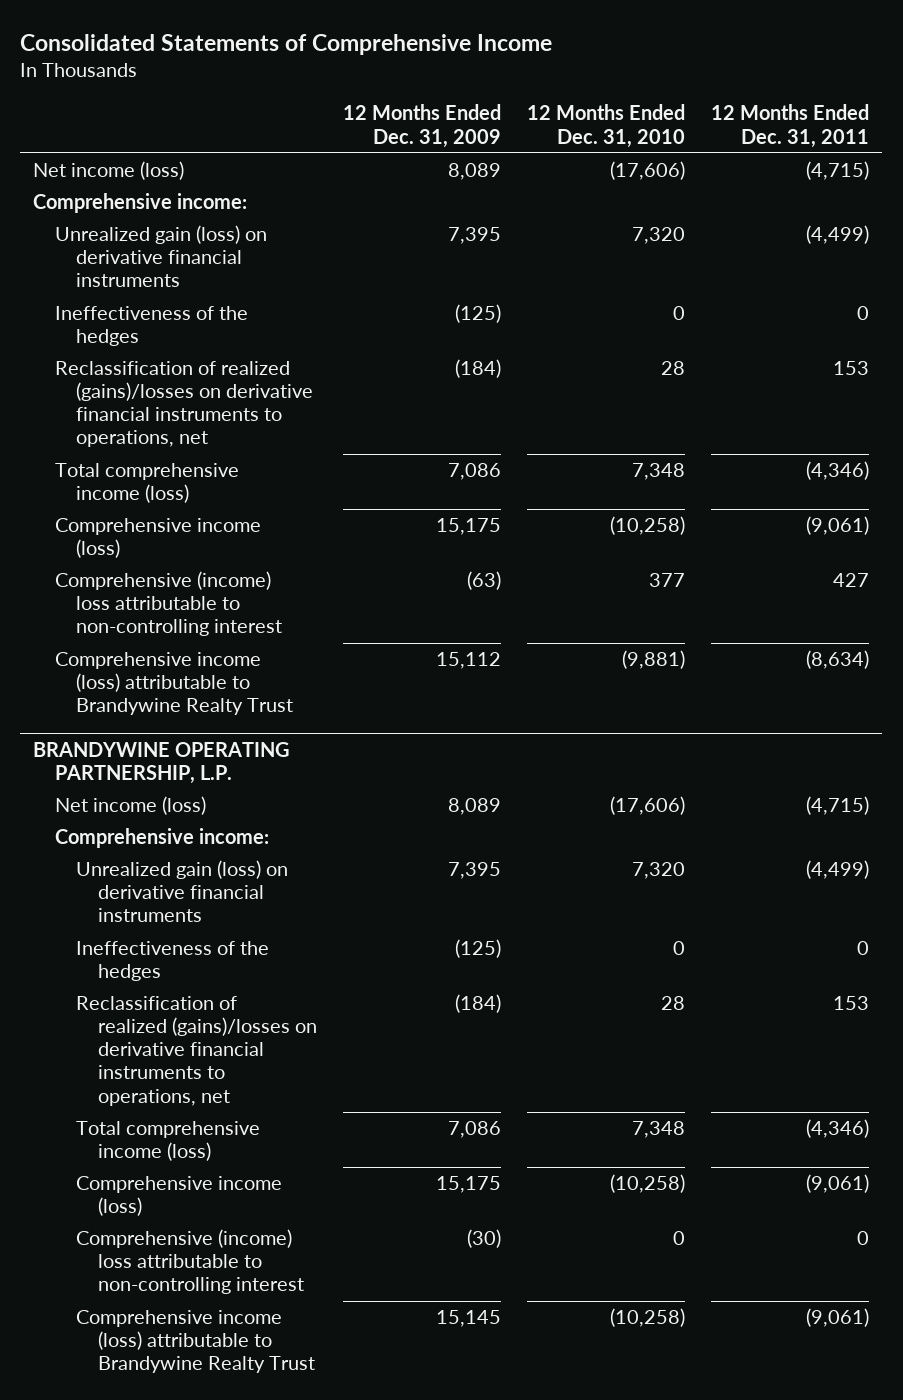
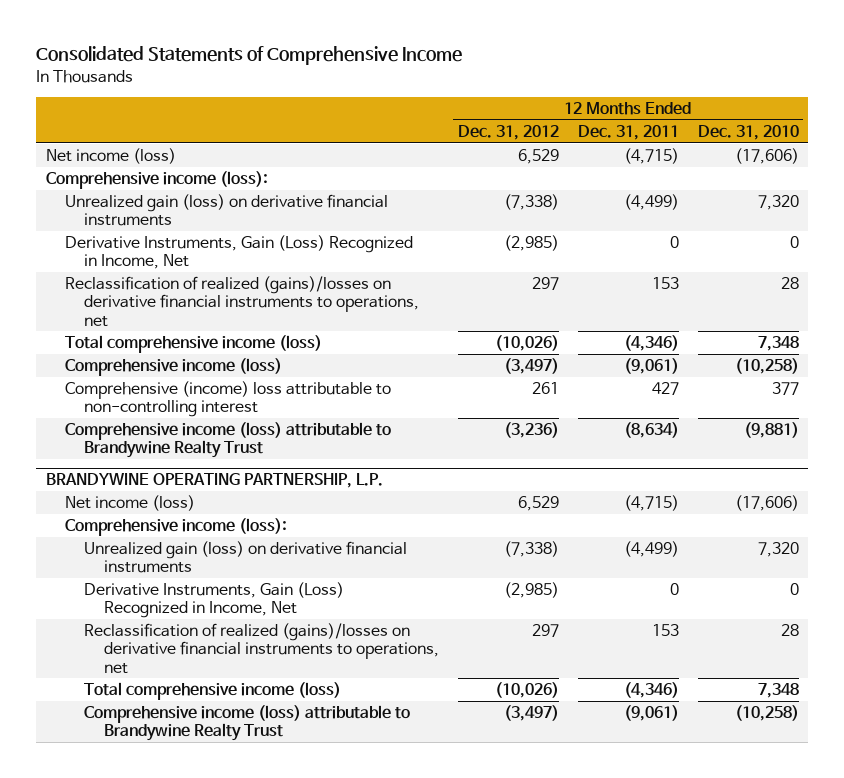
[342,104,501,148] 12 Months Ended Dec. 31, 2009 -> none
none -> [457,124,559,140] Dec. 31, 2012
[33,193,248,214] Comprehensive income: -> [45,171,268,190] Comprehensive income (loss):
[54,306,248,347] Ineffectiveness of the hedges -> none
none -> [64,235,413,270] Derivative Instruments, Gain (Loss) Recognized in Income, Net
[54,828,269,849] Comprehensive income: -> [64,518,287,537] Comprehensive income (loss):
[76,941,270,982] Ineffectiveness of the hedges -> none
none -> [84,582,345,619] Derivative Instruments, Gain (Loss) Recognized in Income, Net
[76,1176,283,1217] Comprehensive income (loss) -> none
[76,1229,304,1295] Comprehensive (income) loss attributable to non-controlling interest -> none

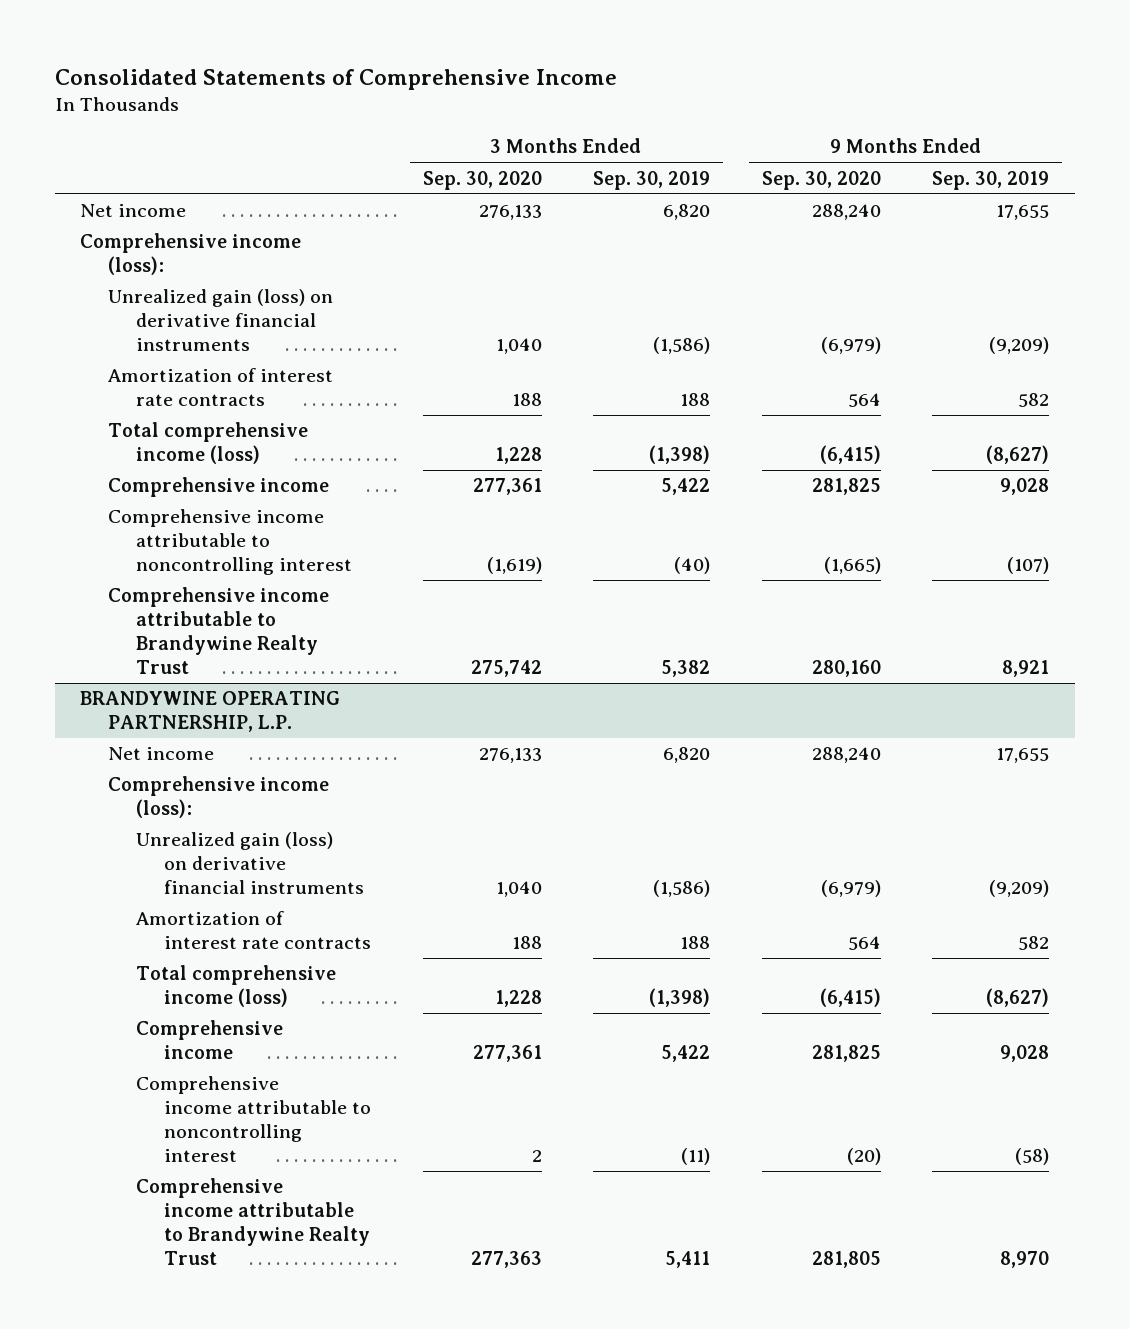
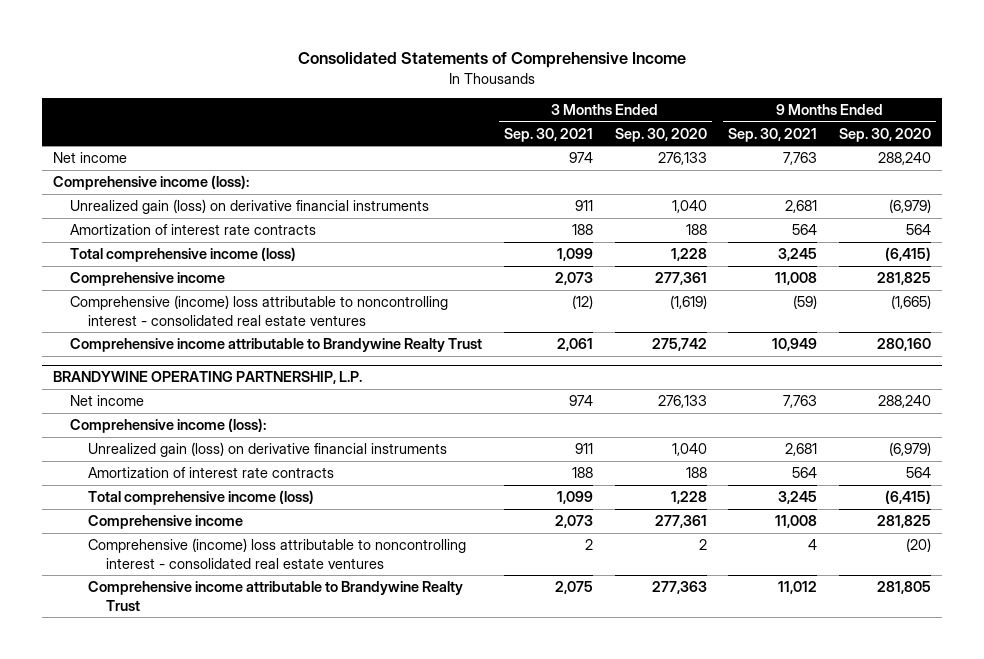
[593,170,711,190] Sep. 30, 2019 -> none
[932,170,1050,190] Sep. 30, 2019 -> none
none -> [504,127,594,142] Sep. 30, 2021
none -> [728,127,818,142] Sep. 30, 2021
[108,509,353,576] Comprehensive income attributable to noncontrolling interest -> [70,295,449,326] Comprehensive (income) loss attributable to noncontrolling interest - consolidated real estate ventures
[136,1076,372,1162] Comprehensive income attributable to noncontrolling interest -> [88,538,467,569] Comprehensive (income) loss attributable to noncontrolling interest - consolidated real estate ventures

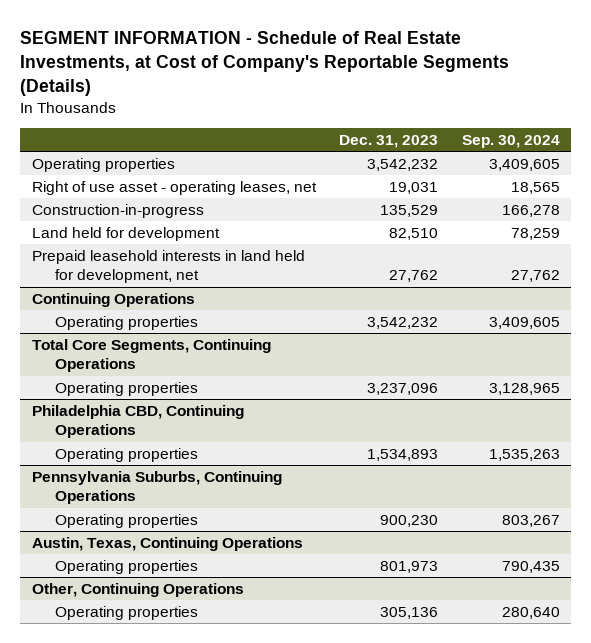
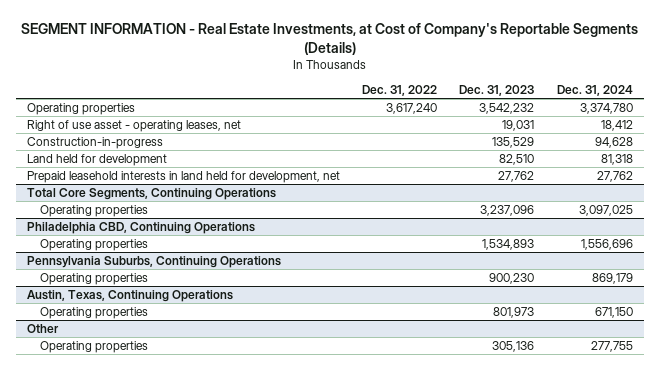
[20,31,510,96] SEGMENT INFORMATION - Schedule of Real Estate Investments, at Cost of Company's Reportable Segments (Details) -> [20,23,638,56] SEGMENT INFORMATION - Real Estate Investments, at Cost of Company's Reportable Segments (Details)
[461,135,560,149] Sep. 30, 2024 -> none
none -> [362,85,438,97] Dec. 31, 2022
none -> [556,85,633,97] Dec. 31, 2024
[31,292,195,307] Continuing Operations -> none
[55,315,199,330] Operating properties -> none
[31,582,244,597] Other, Continuing Operations -> none
none -> [26,323,59,333] Other

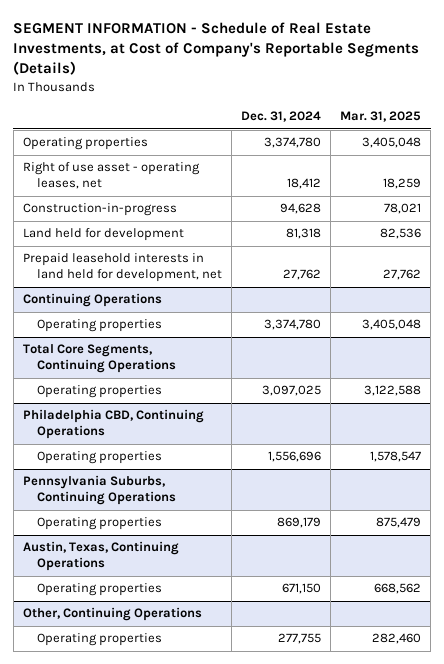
[20,23,638,56] SEGMENT INFORMATION - Real Estate Investments, at Cost of Company's Reportable Segments (Details) -> [13,22,420,76] SEGMENT INFORMATION - Schedule of Real Estate Investments, at Cost of Company's Reportable Segments (Details)
[362,85,438,97] Dec. 31, 2022 -> none
[459,85,535,97] Dec. 31, 2023 -> none
none -> [340,111,422,123] Mar. 31, 2025
none -> [22,293,162,308] Continuing Operations
none -> [37,319,163,333] Operating properties
[26,323,59,333] Other -> none
none -> [22,607,202,622] Other, Continuing Operations

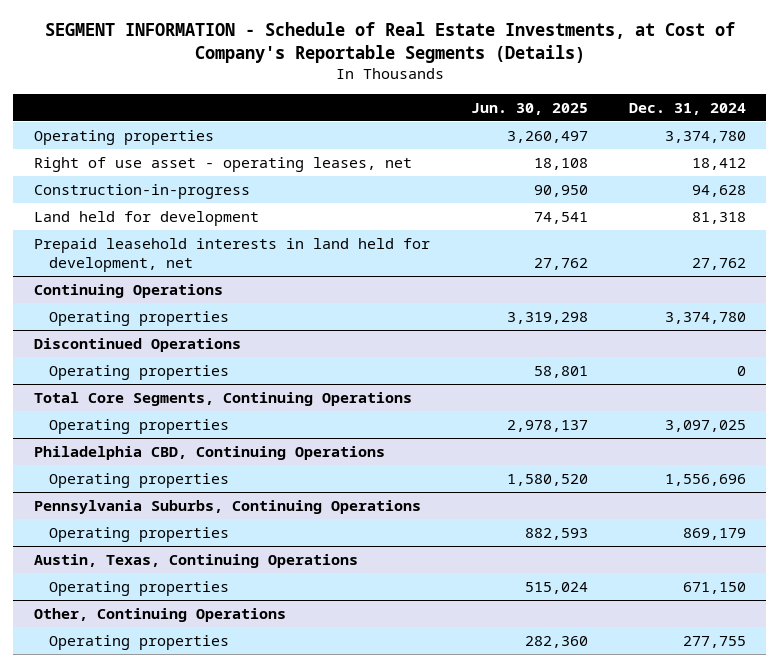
[340,111,422,123] Mar. 31, 2025 -> none
none -> [470,102,588,115] Jun. 30, 2025
none -> [33,337,241,352] Discontinued Operations
none -> [49,364,230,380] Operating properties

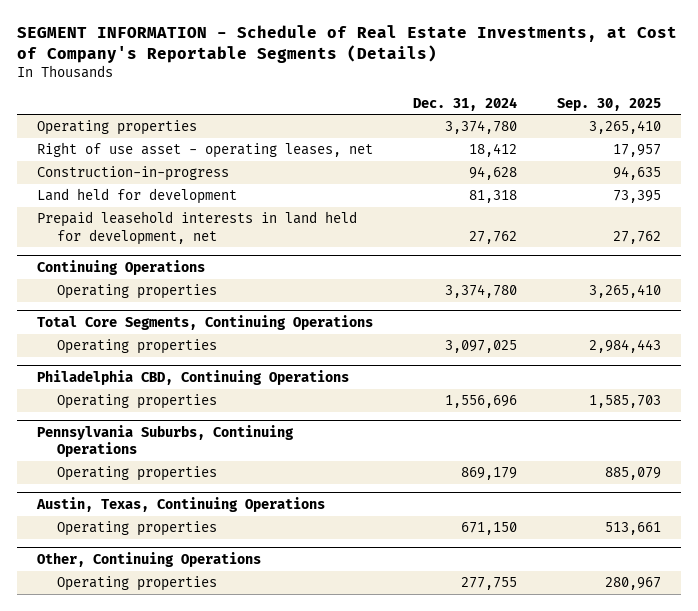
[470,102,588,115] Jun. 30, 2025 -> none
none -> [557,97,662,111] Sep. 30, 2025
[33,337,241,352] Discontinued Operations -> none
[49,364,230,380] Operating properties -> none

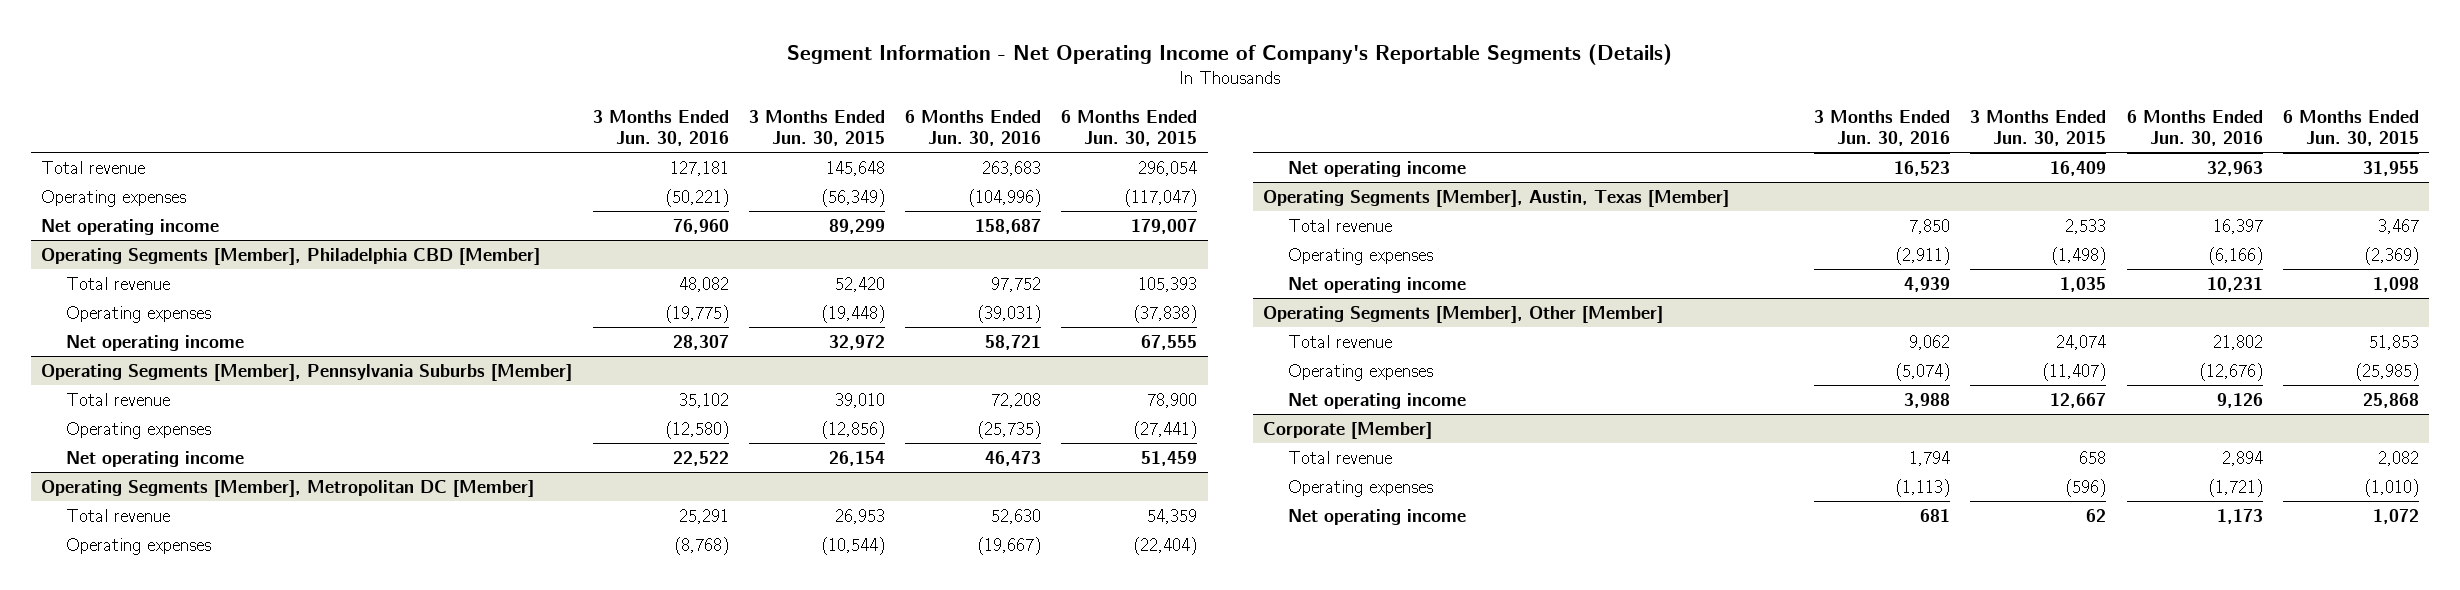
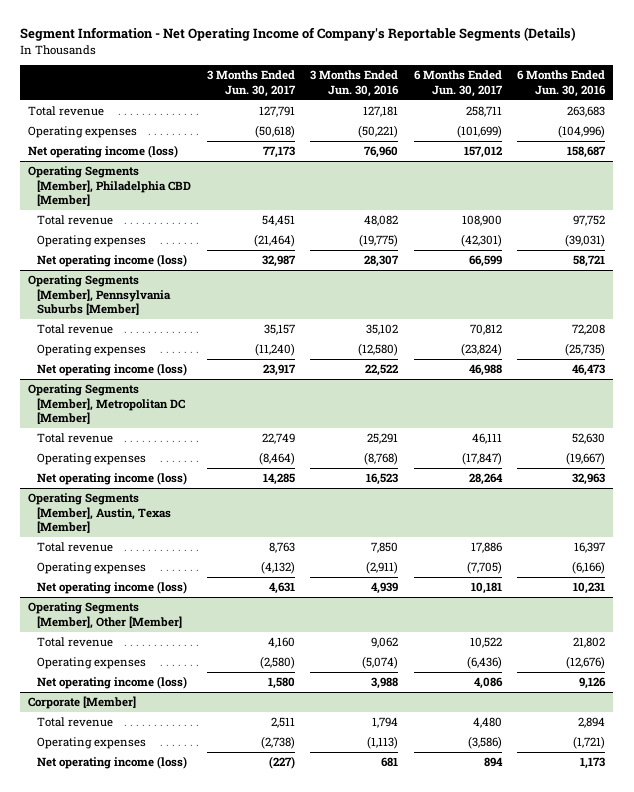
[748,110,885,146] 3 Months Ended Jun. 30, 2015 -> none
[1061,110,1198,146] 6 Months Ended Jun. 30, 2015 -> none
none -> [206,70,296,97] 3 Months Ended Jun. 30, 2017
none -> [413,70,503,97] 6 Months Ended Jun. 30, 2017
[41,218,220,235] Net operating income -> [28,145,179,159] Net operating income (loss)
[66,334,245,351] Net operating income -> [37,254,188,268] Net operating income (loss)
[66,450,245,467] Net operating income -> [37,363,188,377] Net operating income (loss)
[1287,160,1466,177] Net operating income -> [37,472,188,486] Net operating income (loss)
[1287,276,1466,293] Net operating income -> [37,581,188,595] Net operating income (loss)
[1287,392,1466,409] Net operating income -> [37,676,188,690] Net operating income (loss)
[1287,508,1466,525] Net operating income -> [37,756,188,770] Net operating income (loss)

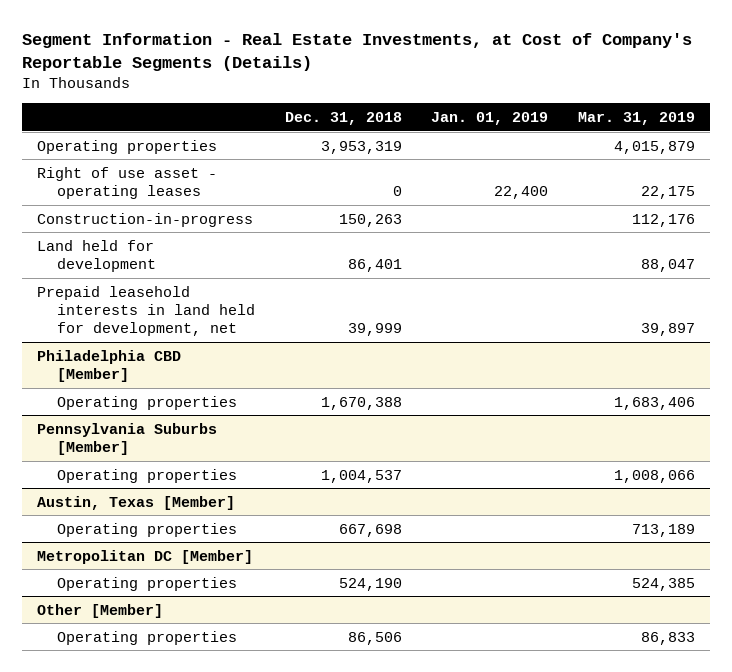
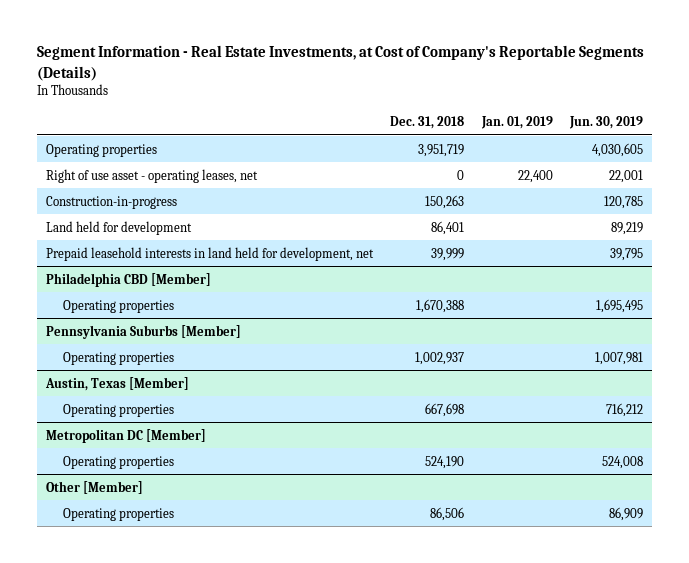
[577,111,695,125] Mar. 31, 2019 -> none
none -> [569,115,644,129] Jun. 30, 2019
[320,140,402,154] 3,953,319 -> [418,143,465,157] 3,951,719
[37,166,218,199] Right of use asset - operating leases -> [45,168,258,183] Right of use asset - operating leases, net
[320,469,402,483] 1,004,537 -> [415,351,465,365] 1,002,937

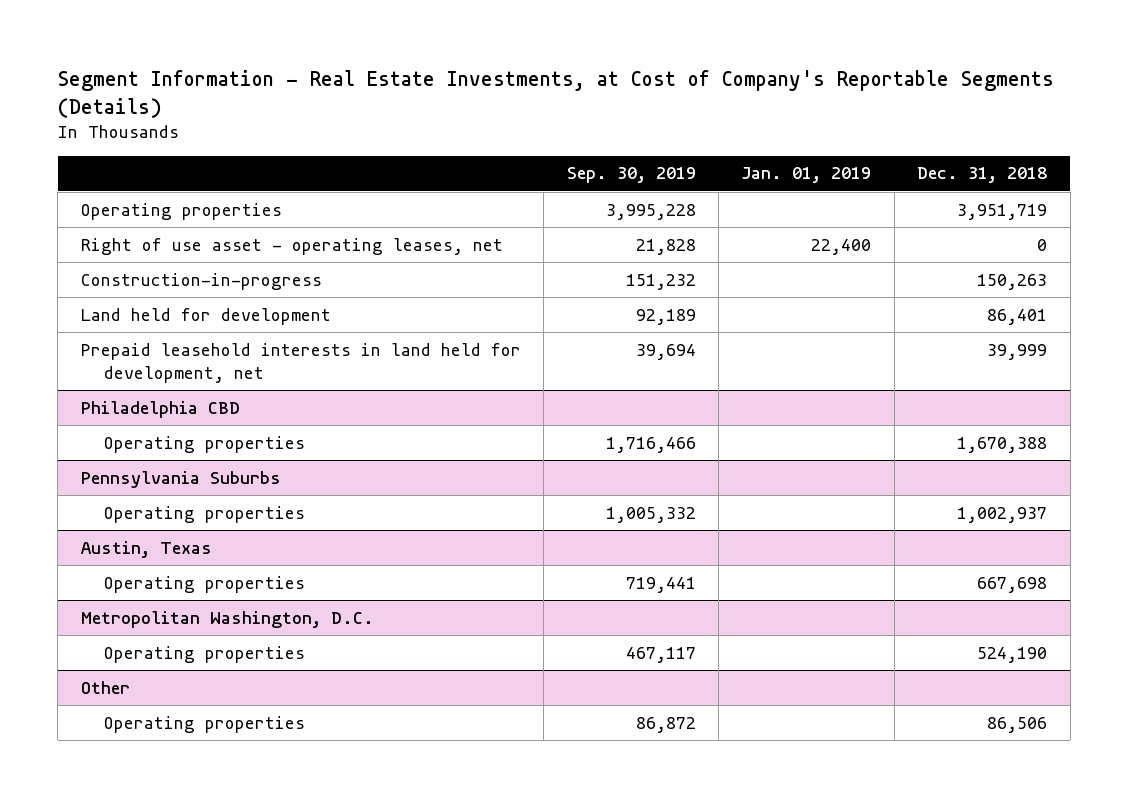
[569,115,644,129] Jun. 30, 2019 -> none
none -> [566,167,696,184] Sep. 30, 2019
[45,272,211,287] Philadelphia CBD [Member] -> [80,400,240,418] Philadelphia CBD
[45,324,241,339] Pennsylvania Suburbs [Member] -> [80,470,281,488] Pennsylvania Suburbs
[44,376,189,391] Austin, Texas [Member] -> [80,540,212,558] Austin, Texas
[45,428,206,443] Metropolitan DC [Member] -> [80,610,374,628] Metropolitan Washington, D.C.
[45,480,143,494] Other [Member] -> [80,680,130,694] Other

